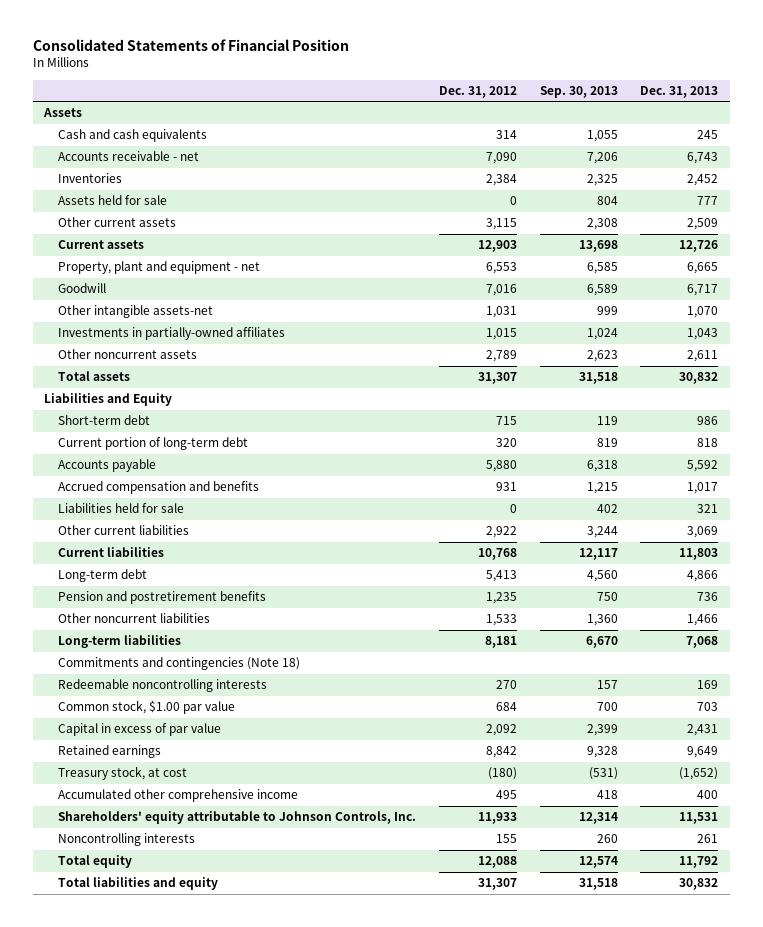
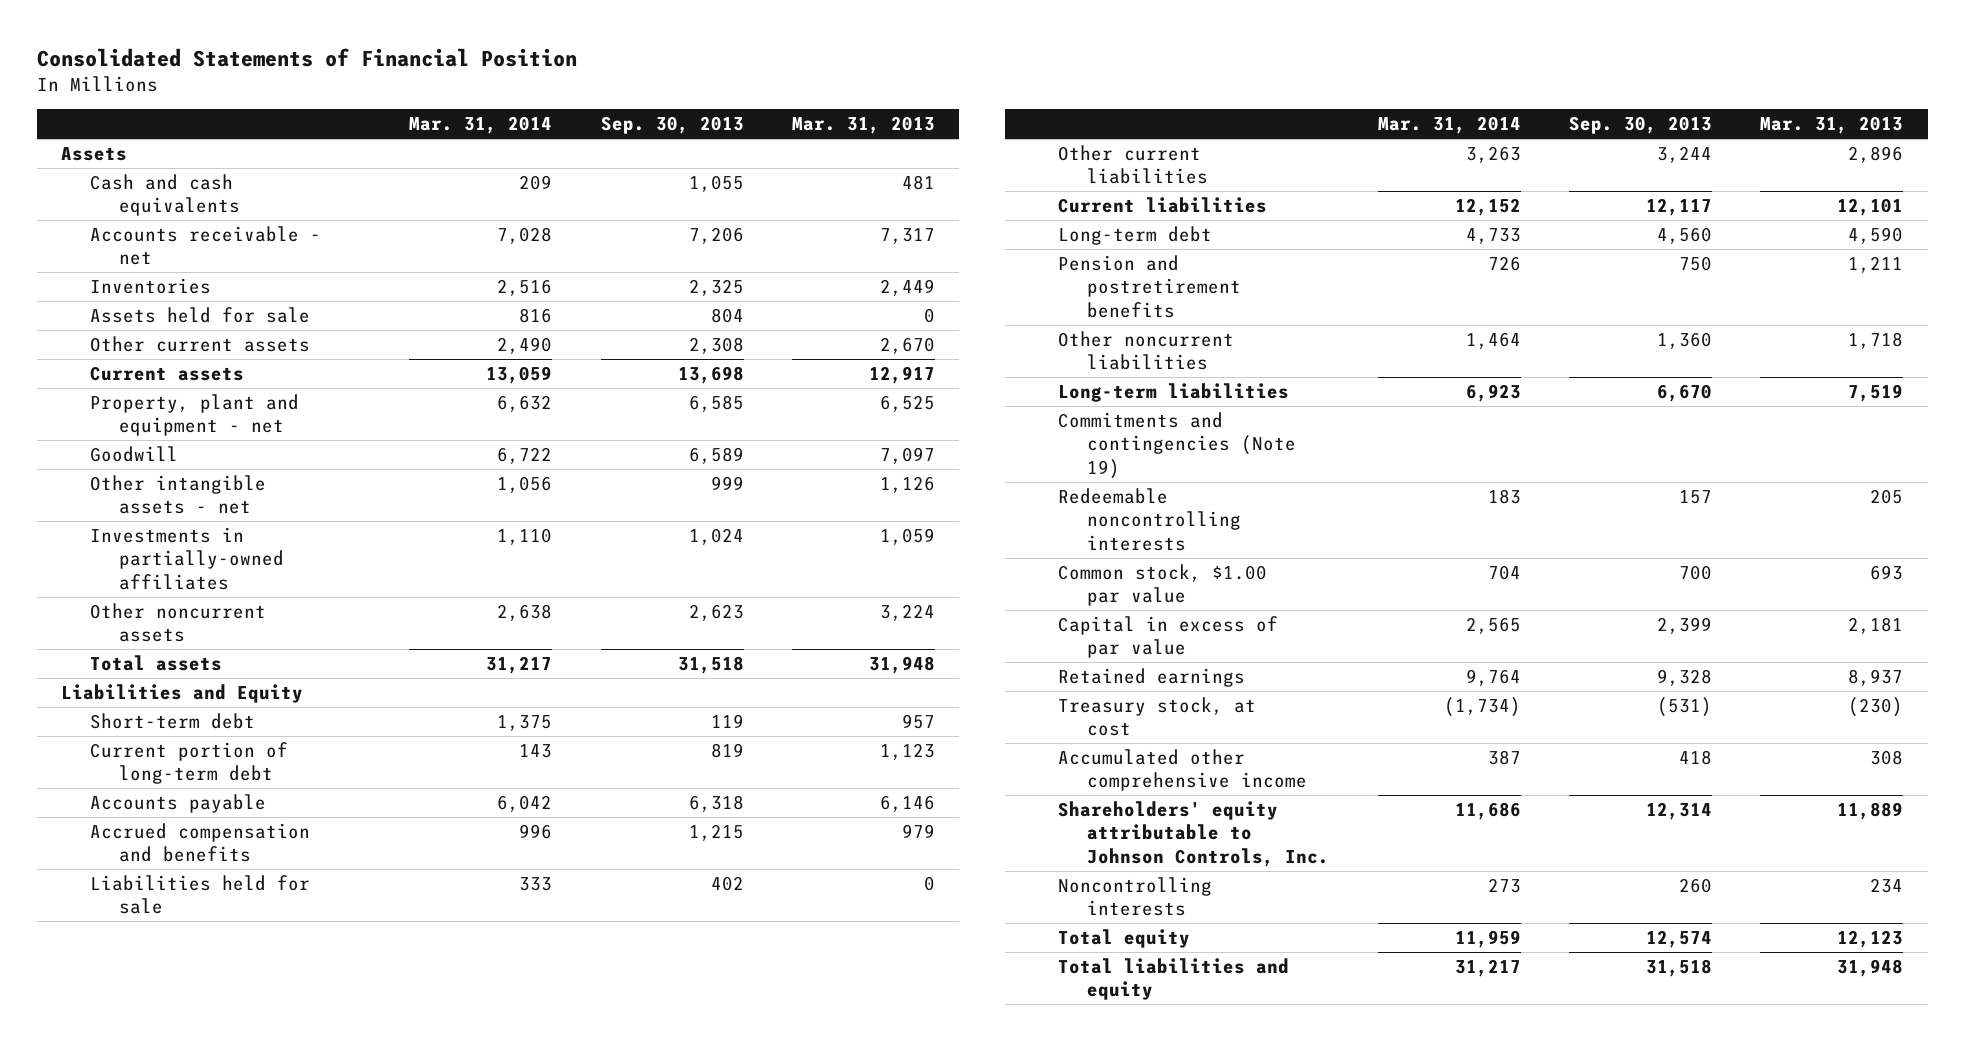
[438,85,517,98] Dec. 31, 2012 -> none
[640,85,719,98] Dec. 31, 2013 -> none
none -> [409,116,553,135] Mar. 31, 2014
none -> [791,116,935,135] Mar. 31, 2013
[57,305,213,319] Other intangible assets-net -> [89,474,266,515] Other intangible assets - net
[57,657,300,671] Commitments and contingencies (Note 18) -> [1058,411,1297,479] Commitments and contingencies (Note 19)

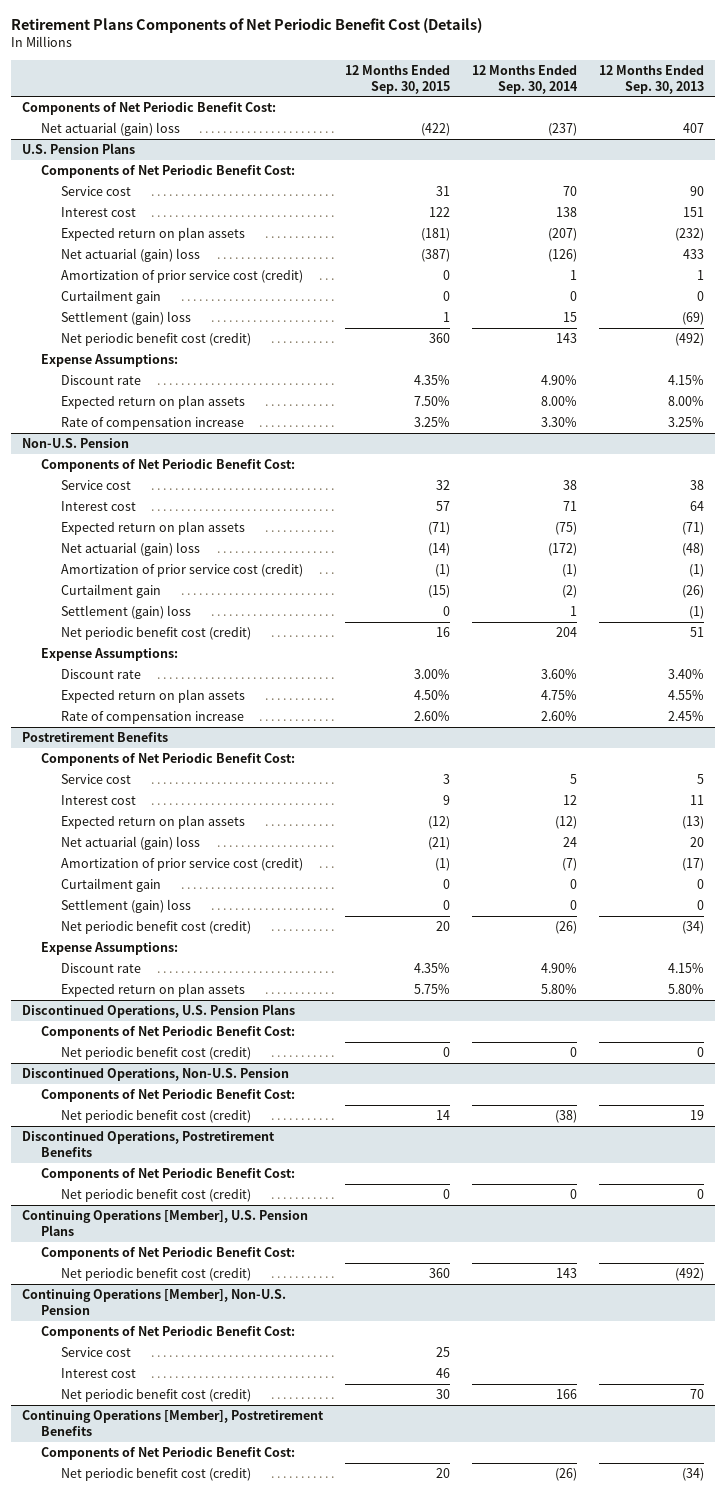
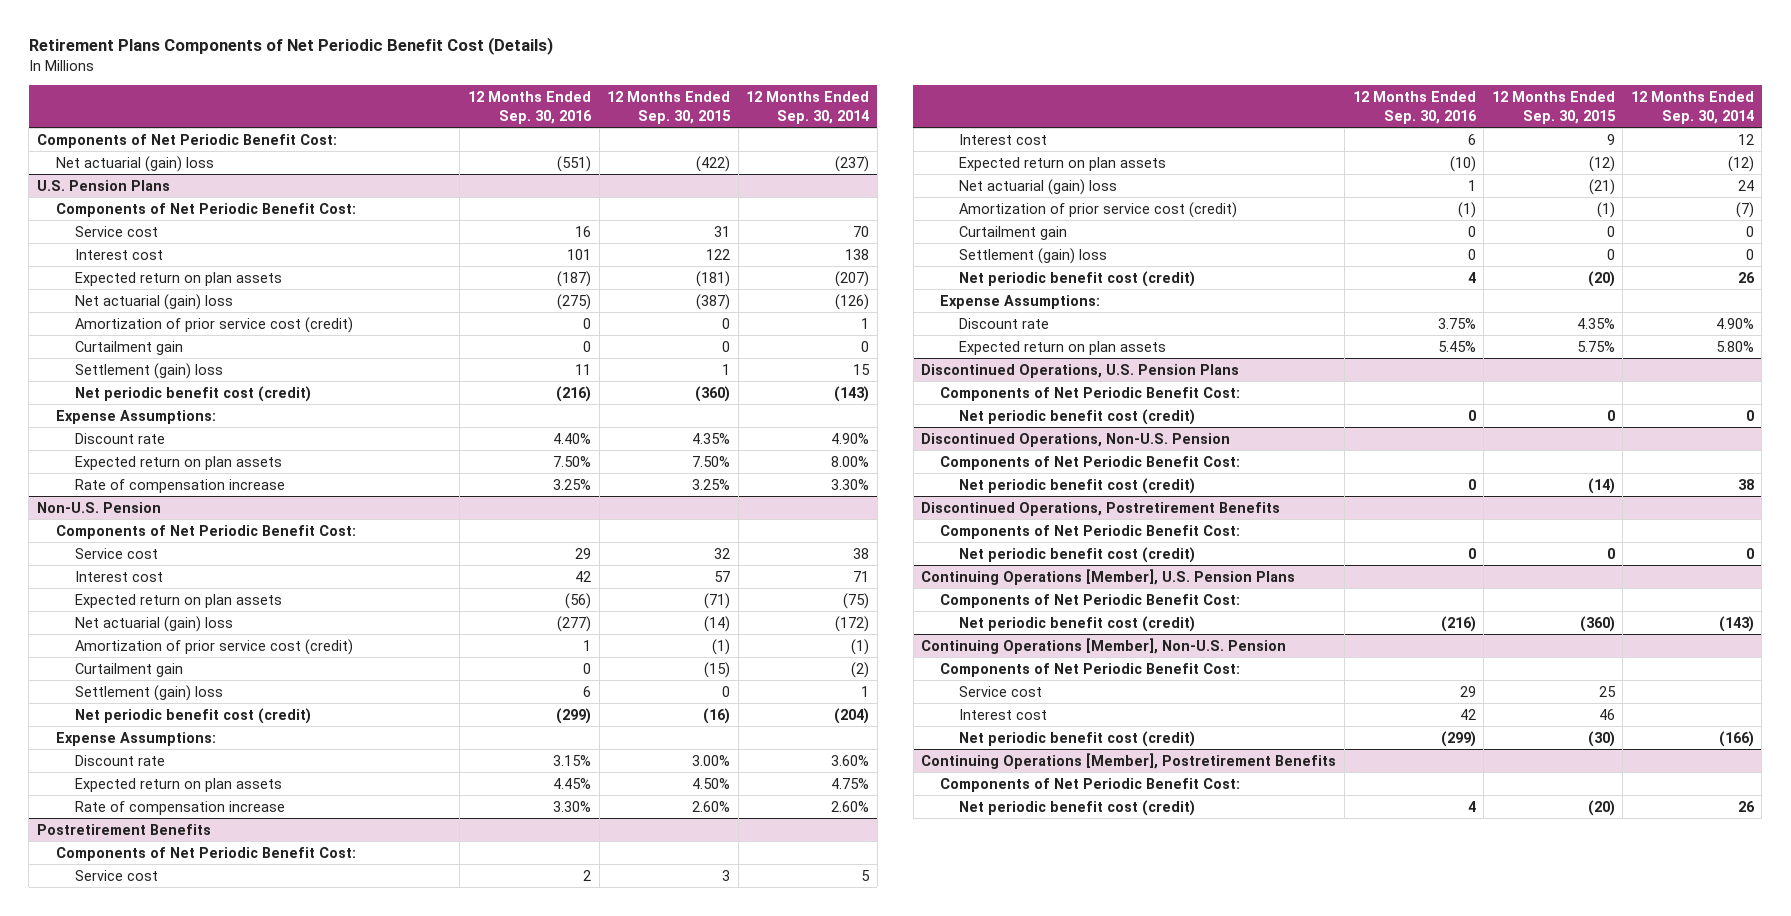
[599,64,705,94] 12 Months Ended Sep. 30, 2013 -> none
none -> [468,91,593,124] 12 Months Ended Sep. 30, 2016
[428,333,450,344] 360 -> [695,385,731,402] (360)
[556,333,578,344] 143 -> [834,385,870,402] (143)
[435,627,450,638] 16 -> [703,707,731,724] (16)
[556,627,578,638] 204 -> [834,707,870,724] (204)
[435,921,450,932] 20 -> [1587,270,1615,287] (20)
[555,921,578,935] (26) -> [1737,271,1755,283] 26
[435,1110,450,1121] 14 -> [1587,477,1615,494] (14)
[555,1110,578,1124] (38) -> [1737,478,1754,490] 38
[428,1268,450,1279] 360 -> [1579,615,1615,632] (360)
[556,1268,578,1279] 143 -> [1718,615,1754,632] (143)
[435,1389,450,1400] 30 -> [1587,730,1615,747] (30)
[556,1389,578,1400] 166 -> [1718,730,1754,747] (166)
[435,1468,450,1479] 20 -> [1587,799,1615,816] (20)
[555,1468,578,1482] (26) -> [1737,800,1755,812] 26

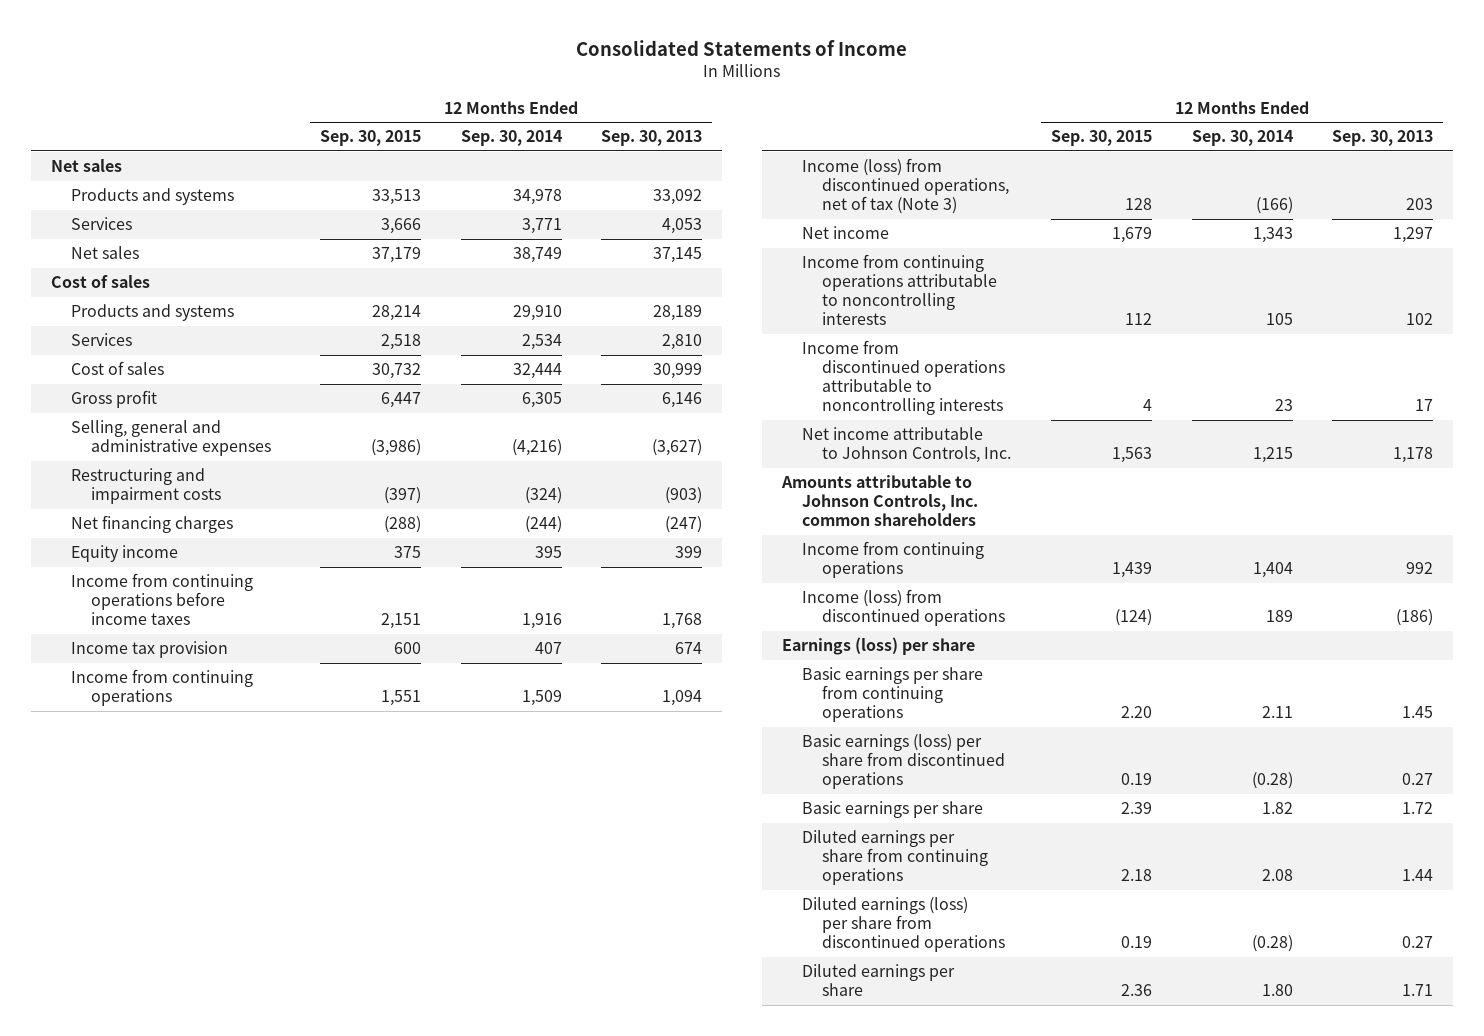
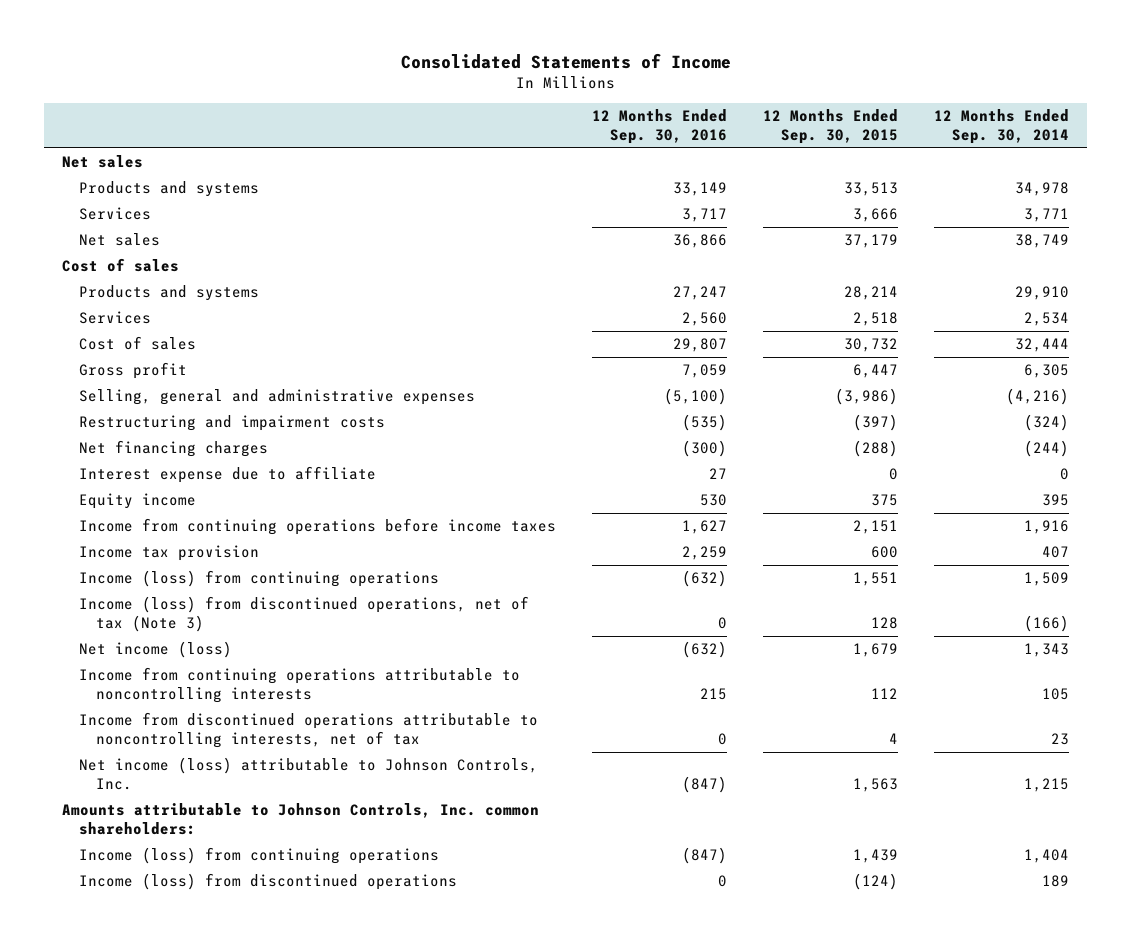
[601,130,703,147] Sep. 30, 2013 -> none
none -> [591,108,727,145] 12 Months Ended Sep. 30, 2016
none -> [78,466,376,484] Interest expense due to affiliate
[71,669,254,707] Income from continuing operations -> [78,570,439,588] Income (loss) from continuing operations
[802,226,890,240] Net income -> [78,641,232,659] Net income (loss)
[802,340,1006,416] Income from discontinued operations attributable to noncontrolling interests -> [78,712,538,749] Income from discontinued operations attributable to noncontrolling interests, net of tax
[802,427,1012,464] Net income attributable to Johnson Controls, Inc. -> [78,757,538,791] Net income (loss) attributable to Johnson Controls, Inc.
[780,475,979,527] Amounts attributable to Johnson Controls, Inc. common shareholders -> [62,803,540,836] Amounts attributable to Johnson Controls, Inc. common shareholders:
[802,541,985,579] Income from continuing operations -> [78,847,439,865] Income (loss) from continuing operations
[781,637,975,656] Earnings (loss) per share -> none
[802,667,984,723] Basic earnings per share from continuing operations -> none
[802,734,1006,790] Basic earnings (loss) per share from discontinued operations -> none
[802,801,984,819] Basic earnings per share -> none
[802,830,989,886] Diluted earnings per share from continuing operations -> none
[802,897,1006,953] Diluted earnings (loss) per share from discontinued operations -> none
[802,964,956,997] Diluted earnings per share -> none

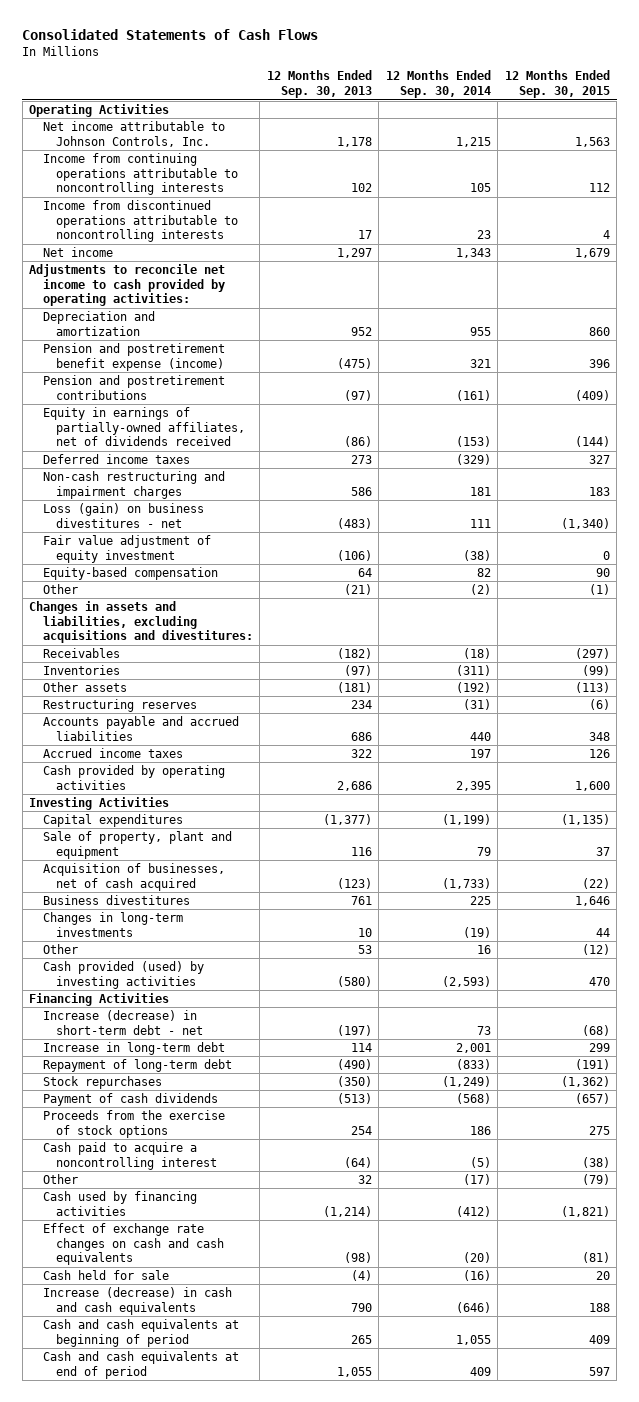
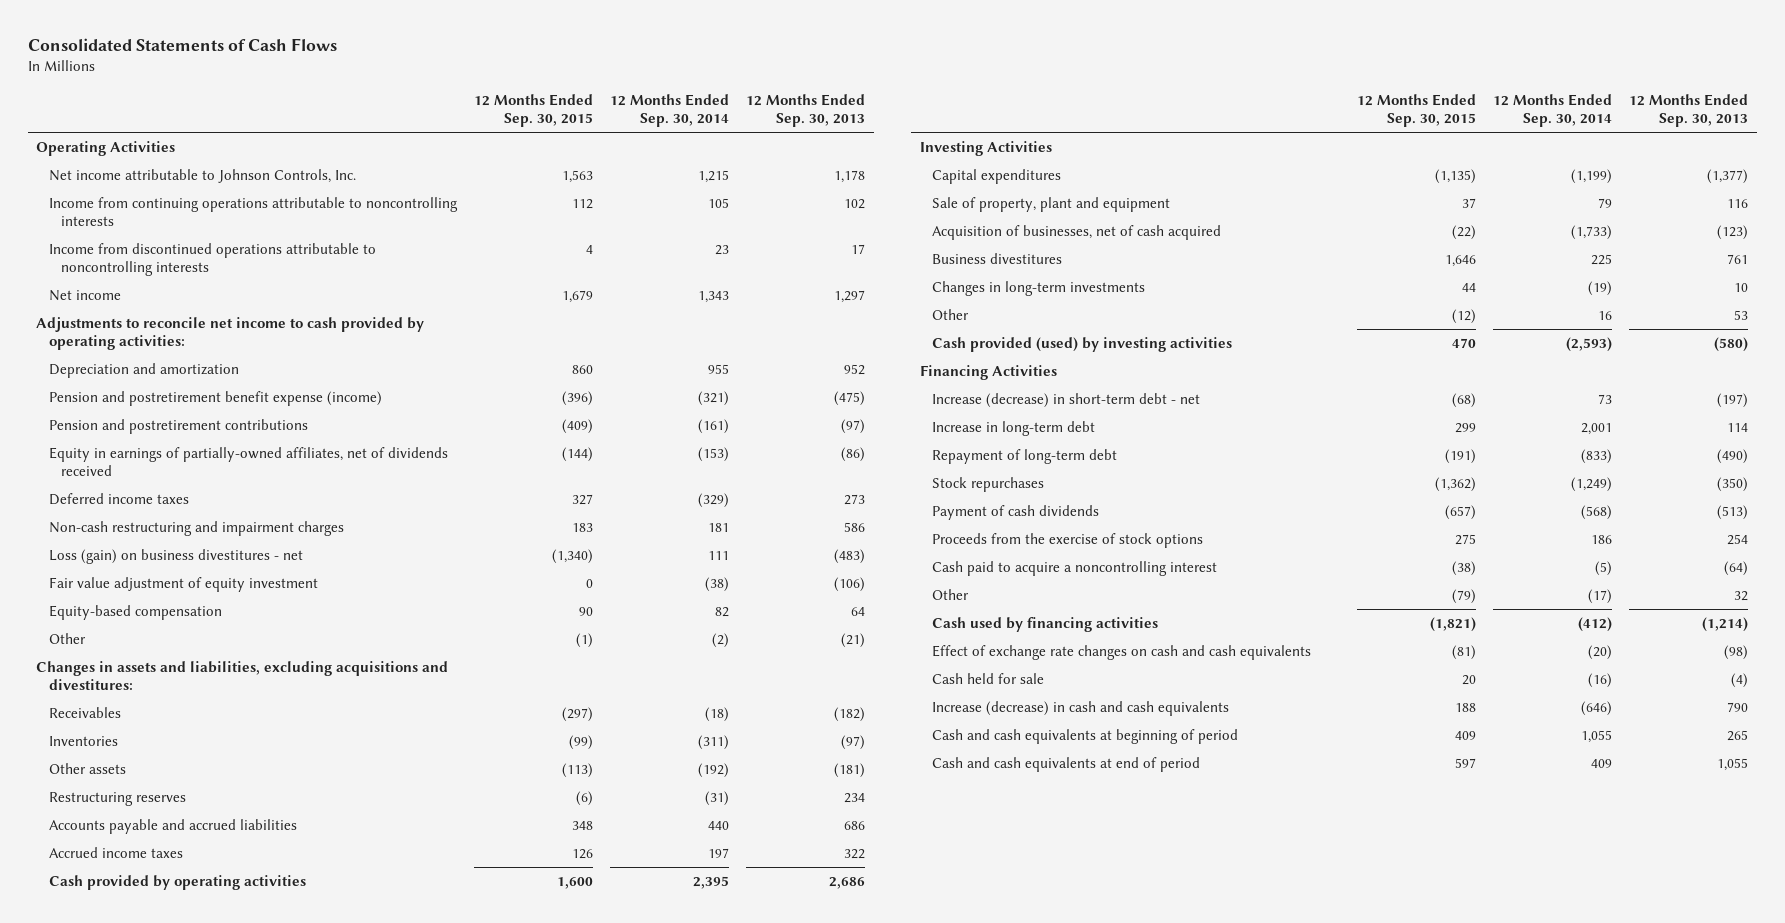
[469,358,491,368] 321 -> [697,390,729,406] (321)
[588,358,610,368] 396 -> [561,390,593,406] (396)

